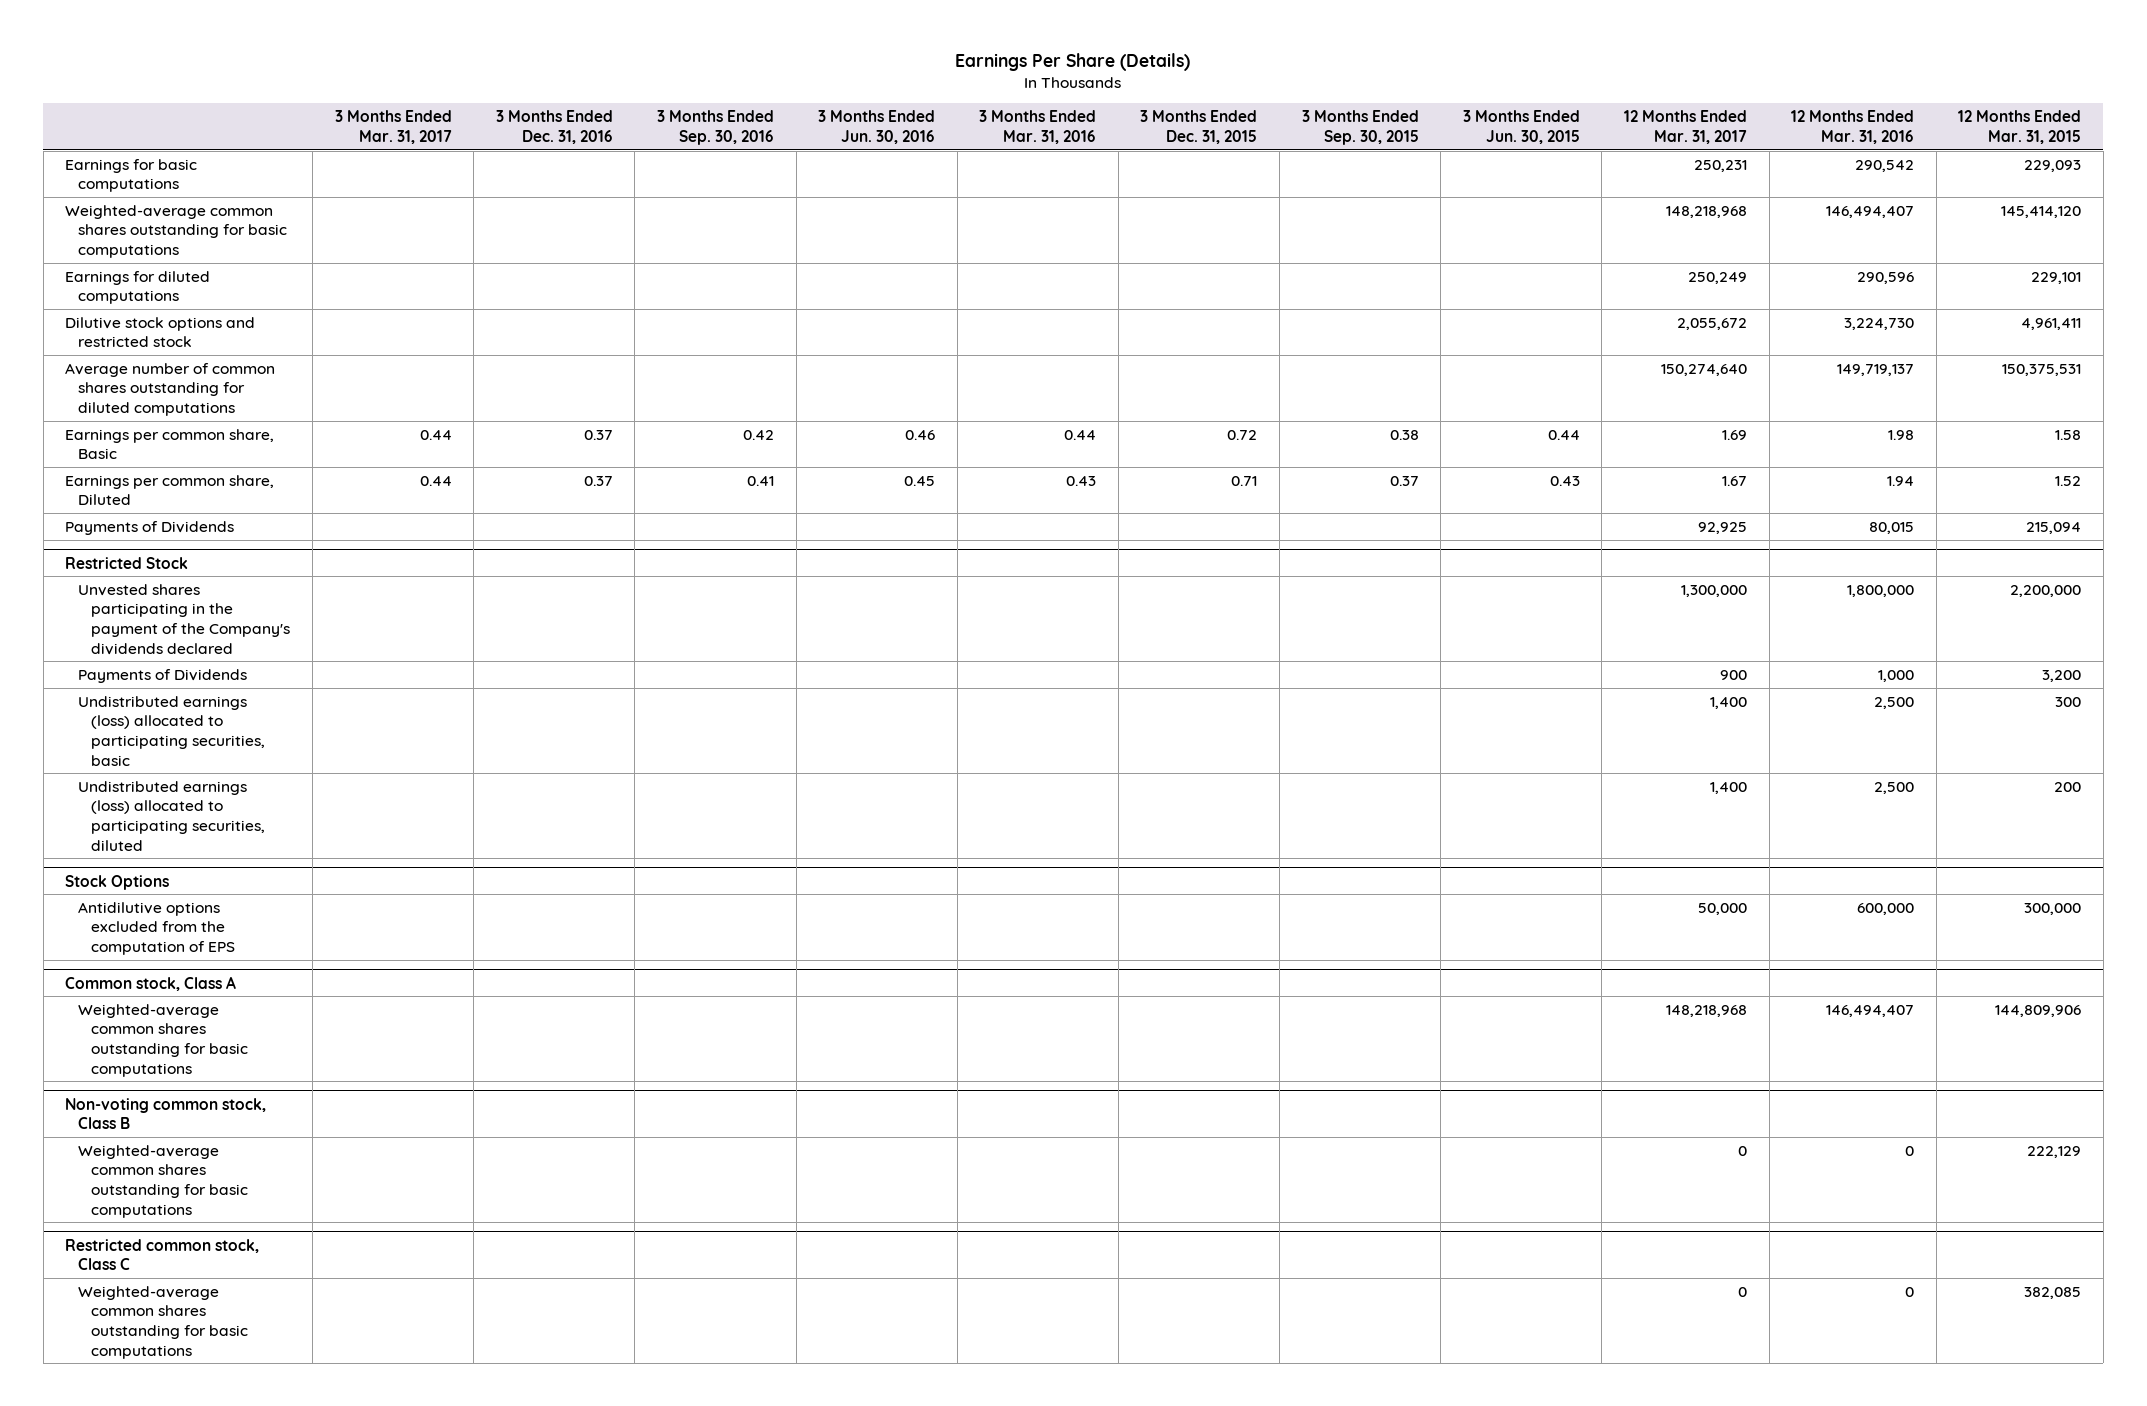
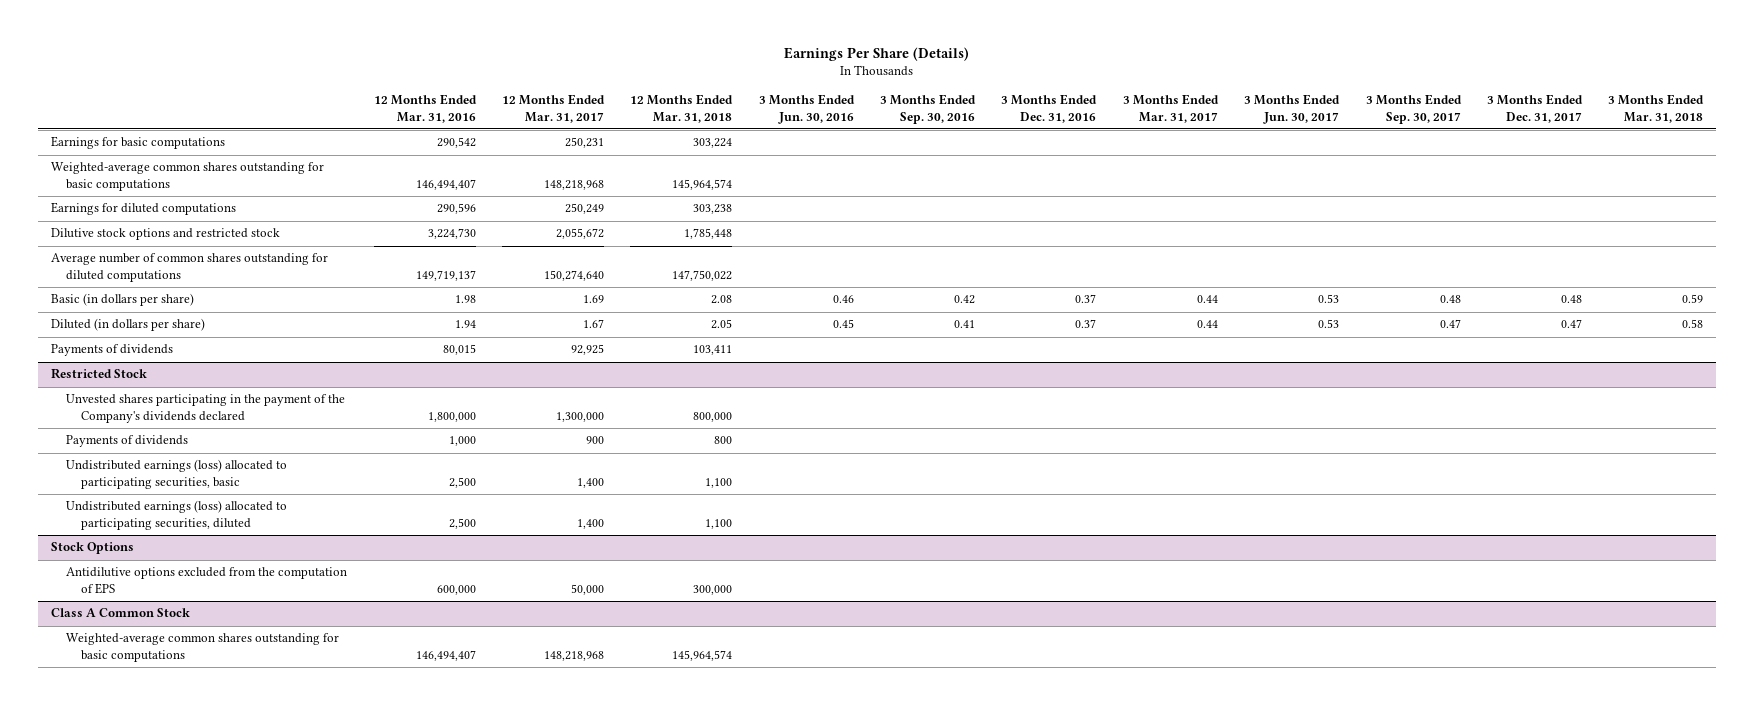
[979,110,1097,144] 3 Months Ended Mar. 31, 2016 -> none
[1140,110,1258,144] 3 Months Ended Dec. 31, 2015 -> none
[1301,110,1419,145] 3 Months Ended Sep. 30, 2015 -> none
[1462,110,1580,144] 3 Months Ended Jun. 30, 2015 -> none
[1958,110,2082,144] 12 Months Ended Mar. 31, 2015 -> none
none -> [630,94,734,123] 12 Months Ended Mar. 31, 2018
none -> [1244,94,1341,124] 3 Months Ended Jun. 30, 2017
none -> [1365,94,1462,124] 3 Months Ended Sep. 30, 2017
none -> [1486,94,1583,123] 3 Months Ended Dec. 31, 2017
none -> [1608,94,1705,123] 3 Months Ended Mar. 31, 2018
[65,428,275,460] Earnings per common share, Basic -> [51,293,195,307] Basic (in dollars per share)
[65,474,275,506] Earnings per common share, Diluted -> [51,318,206,332] Diluted (in dollars per share)
[65,520,235,535] Payments of Dividends -> [51,344,174,357] Payments of dividends
[78,668,248,683] Payments of Dividends -> [66,435,189,448] Payments of dividends
[65,975,237,991] Common stock, Class A -> [51,608,191,618] Class A Common Stock
[65,1097,267,1130] Non-voting common stock, Class B -> none
[78,1144,249,1218] Weighted-average common shares outstanding for basic computations -> none
[65,1238,260,1271] Restricted common stock, Class C -> none
[78,1285,249,1359] Weighted-average common shares outstanding for basic computations -> none

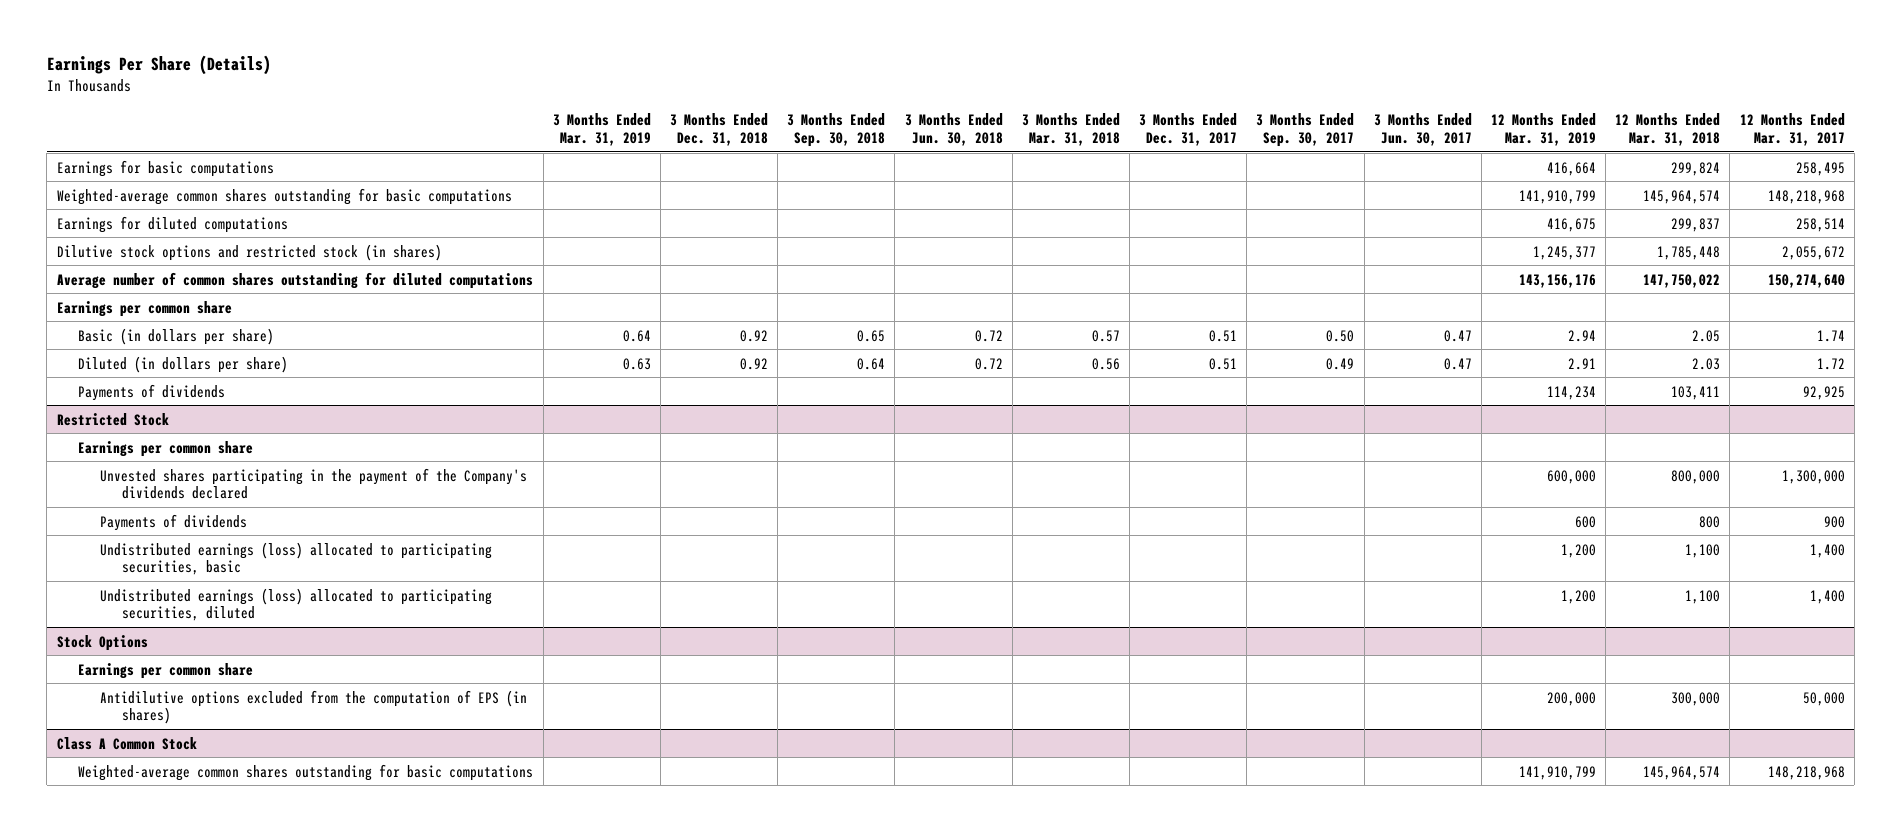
[373,94,477,123] 12 Months Ended Mar. 31, 2016 -> none
[758,94,855,124] 3 Months Ended Jun. 30, 2016 -> none
[880,94,977,124] 3 Months Ended Sep. 30, 2016 -> none
[1001,94,1098,123] 3 Months Ended Dec. 31, 2016 -> none
[1122,94,1219,123] 3 Months Ended Mar. 31, 2017 -> none
none -> [552,113,651,146] 3 Months Ended Mar. 31, 2019
none -> [669,113,768,146] 3 Months Ended Dec. 31, 2018
none -> [787,113,886,147] 3 Months Ended Sep. 30, 2018
none -> [904,113,1003,146] 3 Months Ended Jun. 30, 2018
none -> [1491,113,1597,146] 12 Months Ended Mar. 31, 2019
[565,137,605,149] 250,231 -> [1795,161,1845,176] 258,495
[693,138,733,149] 303,224 -> [1671,161,1721,176] 299,824
[565,203,605,215] 250,249 -> [1795,217,1845,232] 258,514
[693,204,733,215] 303,238 -> [1671,217,1721,232] 299,837
[51,228,281,241] Dilutive stock options and restricted stock -> [56,243,442,261] Dilutive stock options and restricted stock (in shares)
none -> [56,300,232,317] Earnings per common share
[583,295,605,304] 1.69 -> [1816,329,1845,342] 1.74
[711,295,733,305] 2.08 -> [1692,329,1721,342] 2.05
[1318,294,1340,304] 0.53 -> [1443,329,1472,342] 0.47
[1439,295,1461,304] 0.48 -> [1326,329,1355,342] 0.50
[1560,295,1582,304] 0.48 -> [1209,329,1238,342] 0.51
[1682,294,1704,304] 0.59 -> [1091,329,1120,342] 0.57
[583,319,605,329] 1.67 -> [1816,357,1845,370] 1.72
[711,319,733,330] 2.05 -> [1692,357,1721,370] 2.03
[1318,319,1340,329] 0.53 -> [1443,357,1472,370] 0.47
[1439,319,1461,329] 0.47 -> [1326,357,1355,370] 0.49
[1560,319,1582,329] 0.47 -> [1209,357,1238,370] 0.51
[1682,319,1704,329] 0.58 -> [1091,357,1120,370] 0.56
none -> [78,440,254,457] Earnings per common share
none -> [78,662,254,679] Earnings per common share
[66,567,348,594] Antidilutive options excluded from the computation of EPS -> [100,689,528,725] Antidilutive options excluded from the computation of EPS (in shares)

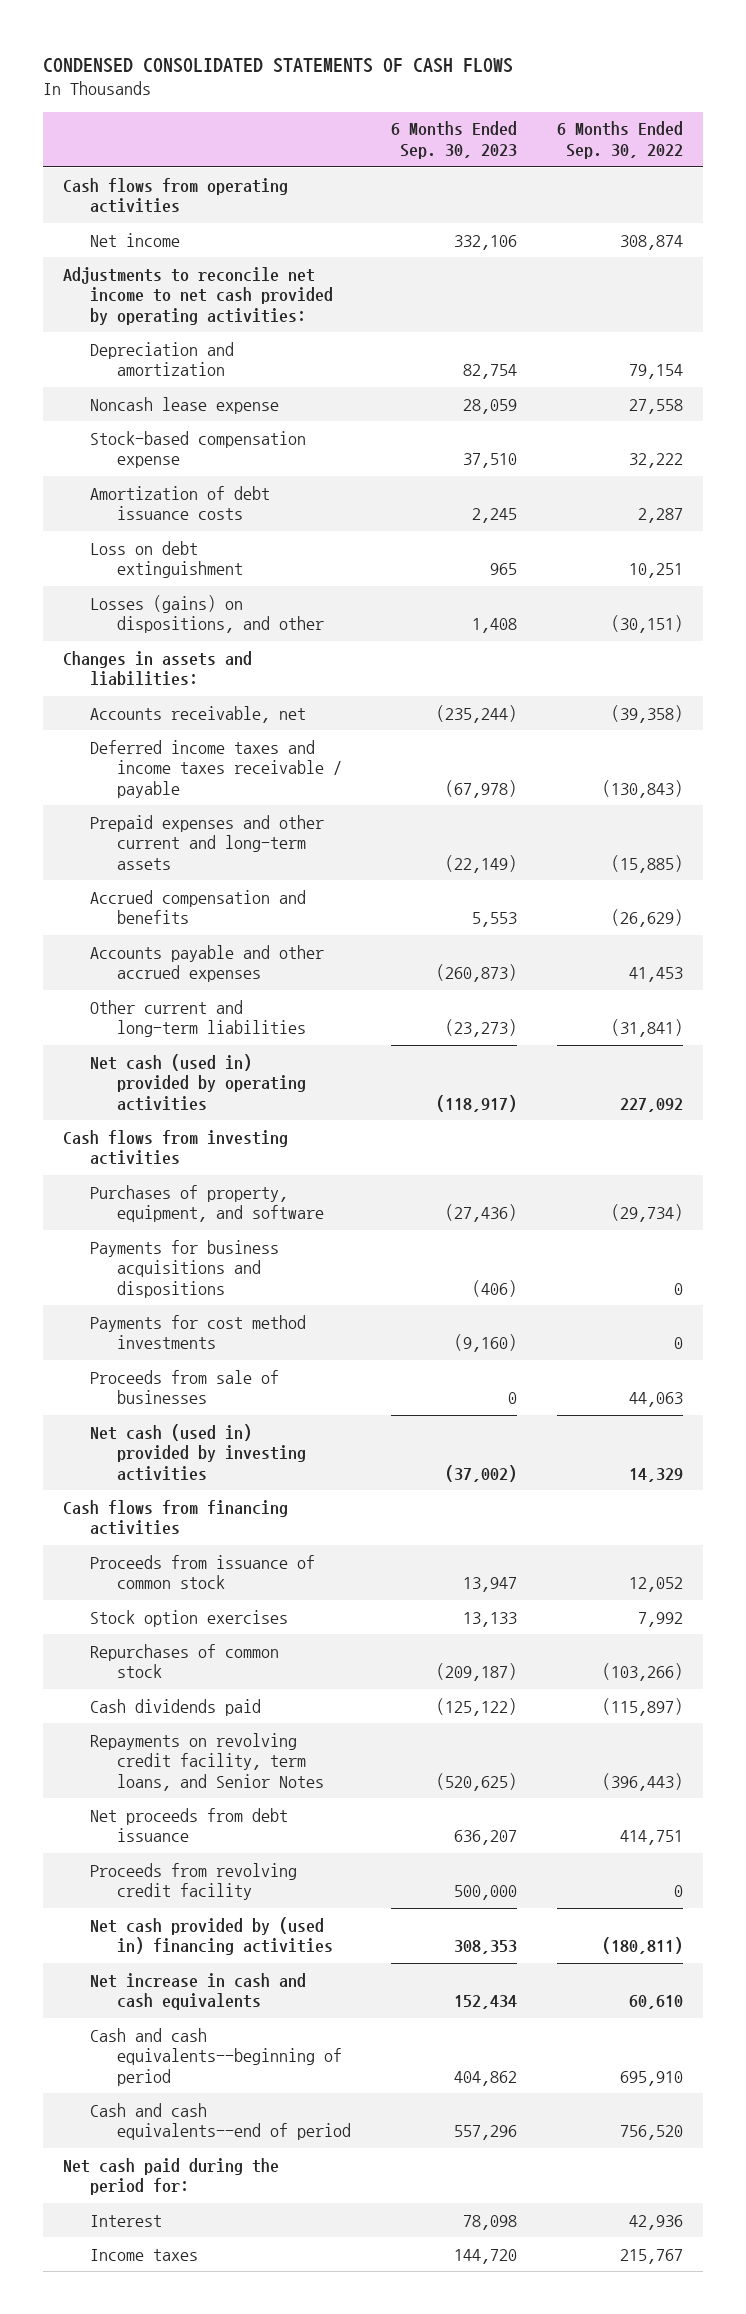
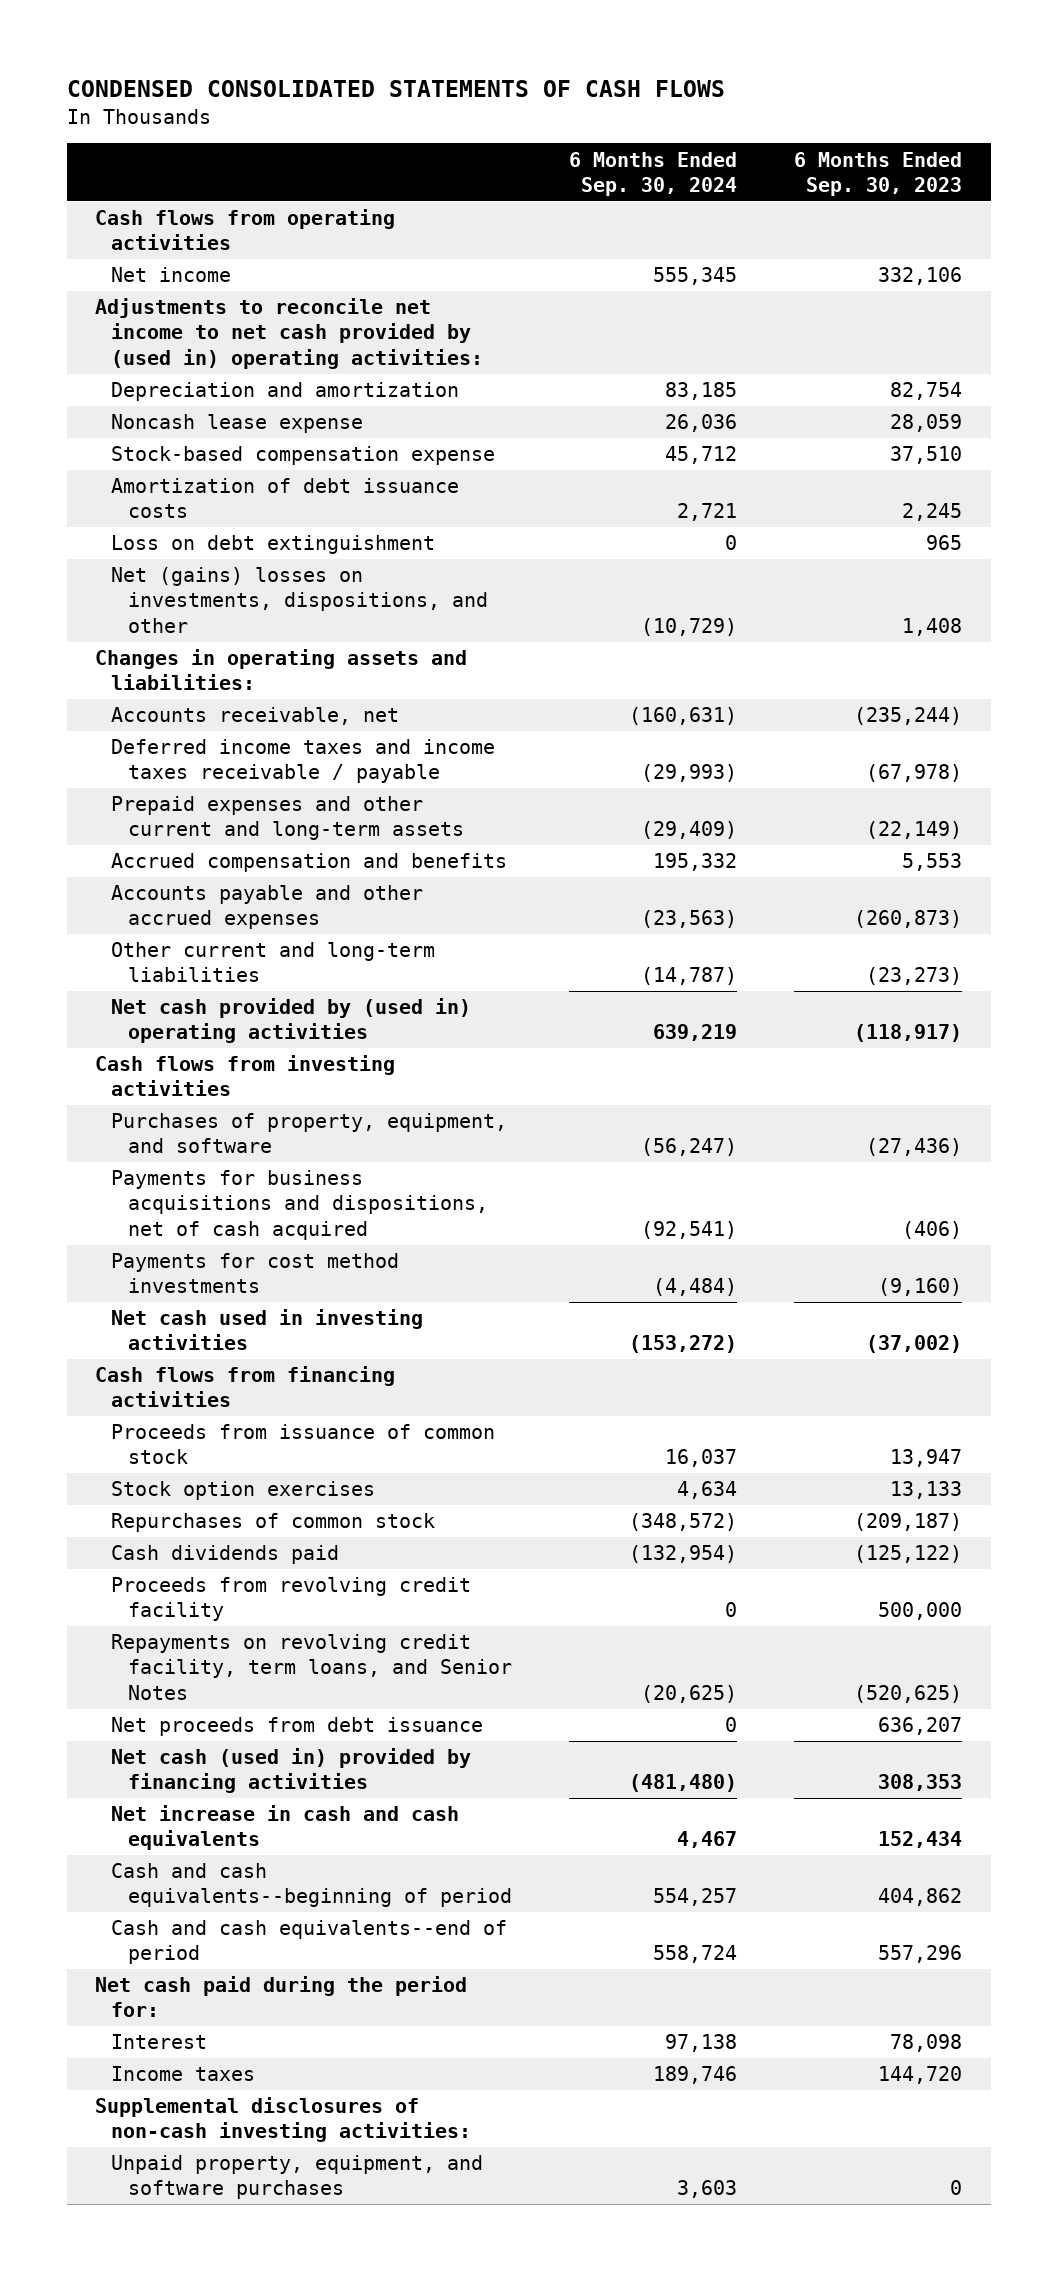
[556,121,683,160] 6 Months Ended Sep. 30, 2022 -> none
none -> [568,151,737,196] 6 Months Ended Sep. 30, 2024
[63,266,334,326] Adjustments to reconcile net income to net cash provided by operating activities: -> [95,298,484,369] Adjustments to reconcile net income to net cash provided by (used in) operating activities:
[90,594,324,634] Losses (gains) on dispositions, and other -> [111,567,488,633] Net (gains) losses on investments, dispositions, and other
[63,650,253,687] Changes in assets and liabilities: -> [95,649,468,691] Changes in operating assets and liabilities:
[90,1053,306,1112] Net cash (used in) provided by operating activities -> [111,998,472,1044] Net cash provided by (used in) operating activities
[90,1239,280,1299] Payments for business acquisitions and dispositions -> [111,1170,488,1240] Payments for business acquisitions and dispositions, net of cash acquired
[90,1369,280,1405] Proceeds from sale of businesses -> none
[90,1423,306,1482] Net cash (used in) provided by investing activities -> [111,1309,424,1351] Net cash used in investing activities
[90,1862,298,1901] Proceeds from revolving credit facility -> [111,1577,472,1622] Proceeds from revolving credit facility
[90,1916,333,1956] Net cash provided by (used in) financing activities -> [111,1748,472,1794] Net cash (used in) provided by financing activities
none -> [95,2097,472,2143] Supplemental disclosures of non-cash investing activities:
none -> [111,2155,484,2200] Unpaid property, equipment, and software purchases

